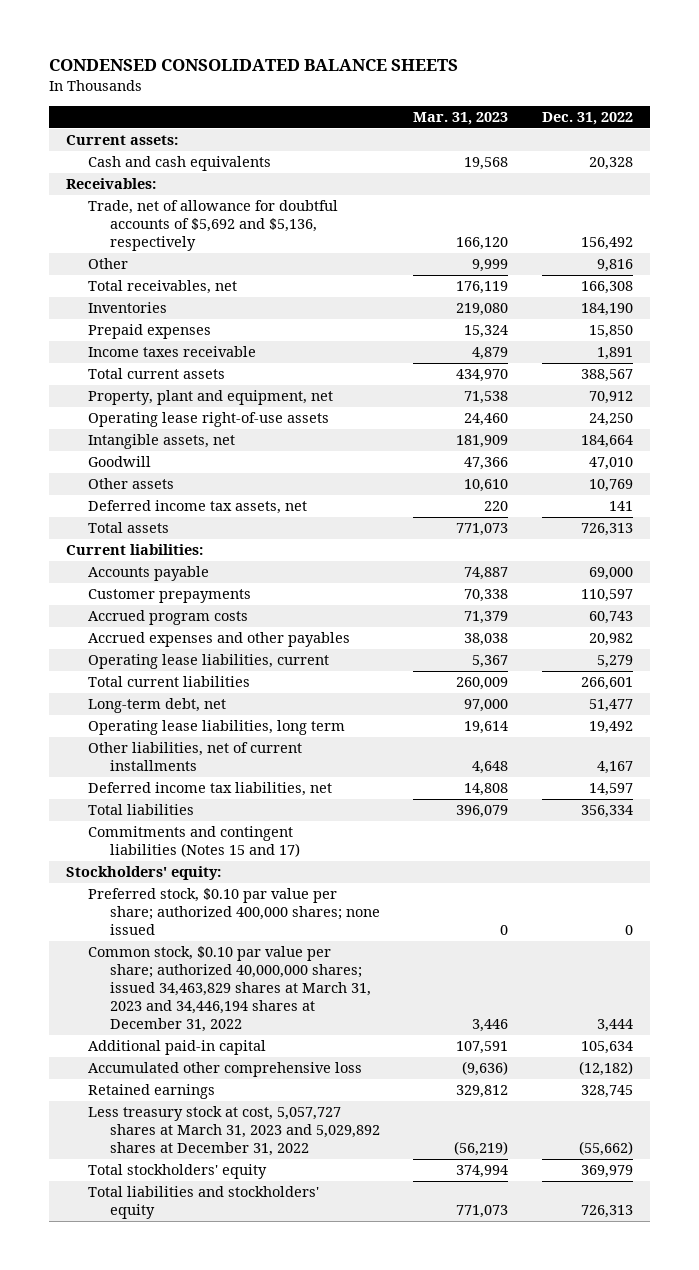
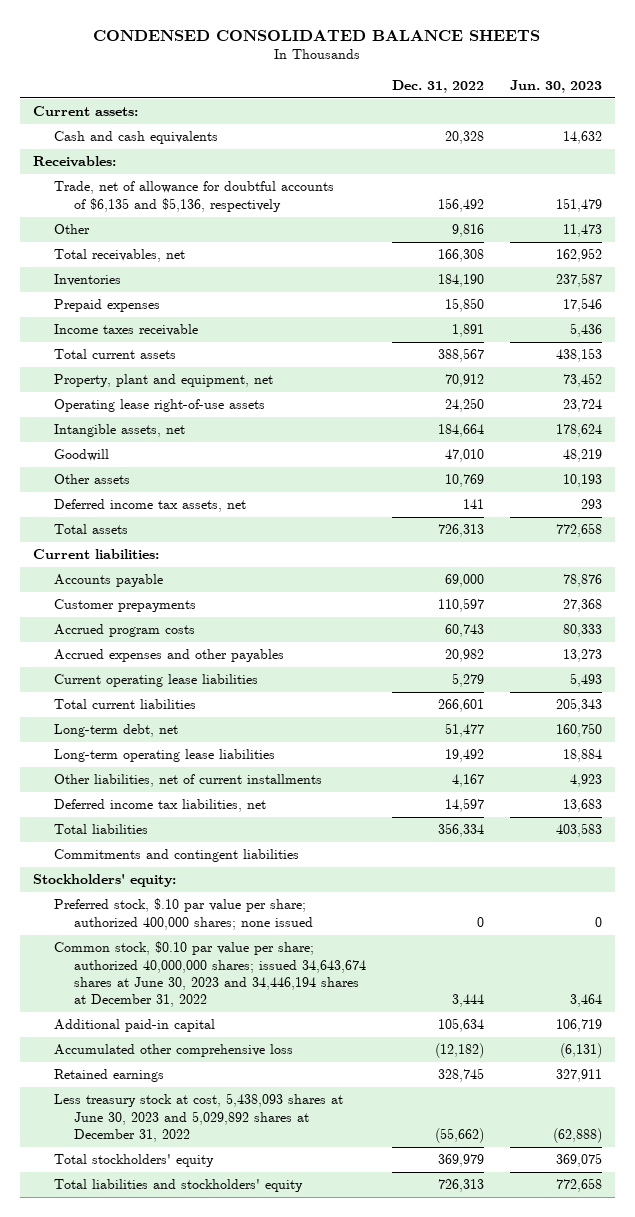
[413,111,509,125] Mar. 31, 2023 -> none
none -> [509,79,602,93] Jun. 30, 2023
[87,200,338,252] Trade, net of allowance for doubtful accounts of $5,692 and $5,136, respectively -> [53,181,334,212] Trade, net of allowance for doubtful accounts of $6,135 and $5,136, respectively
[87,654,329,670] Operating lease liabilities, current -> [53,674,258,688] Current operating lease liabilities
[87,720,345,736] Operating lease liabilities, long term -> [53,749,275,763] Long-term operating lease liabilities
[87,826,300,858] Commitments and contingent liabilities (Notes 15 and 17) -> [53,849,299,863] Commitments and contingent liabilities
[87,888,380,936] Preferred stock, $0.10 par value per share; authorized 400,000 shares; none issued -> [53,898,314,930] Preferred stock, $.10 par value per share; authorized 400,000 shares; none issued
[87,946,371,1032] Common stock, $0.10 par value per share; authorized 40,000,000 shares; issued 34,463,829 shares at March 31, 2023 and 34,446,194 shares at December 31, 2022 -> [53,941,367,1008] Common stock, $0.10 par value per share; authorized 40,000,000 shares; issued 34,643,674 shares at June 30, 2023 and 34,446,194 shares at December 31, 2022
[87,1106,380,1157] Less treasury stock at cost, 5,057,727 shares at March 31, 2023 and 5,029,892 shares at December 31, 2022 -> [53,1093,343,1142] Less treasury stock at cost, 5,438,093 shares at June 30, 2023 and 5,029,892 shares at December 31, 2022

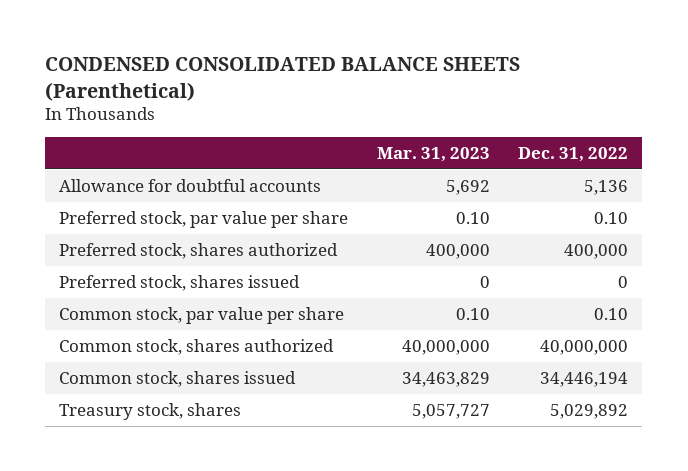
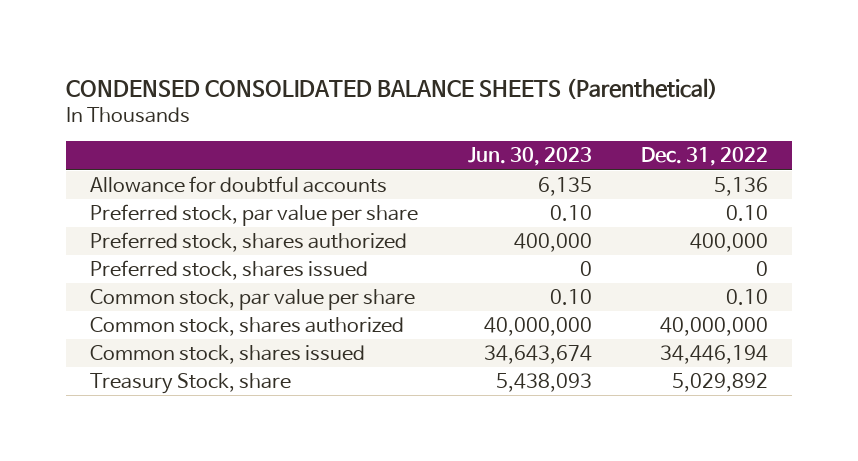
[376,147,490,163] Mar. 31, 2023 -> none
none -> [467,147,592,167] Jun. 30, 2023
[59,402,242,420] Treasury stock, shares -> [90,373,292,395] Treasury Stock, share

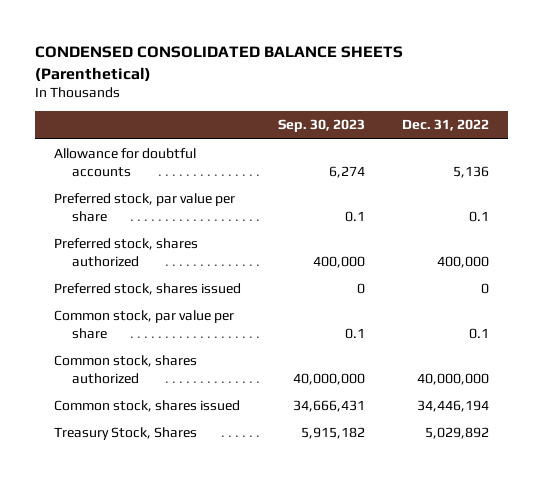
[467,147,592,167] Jun. 30, 2023 -> none
none -> [278,119,366,133] Sep. 30, 2023
[725,205,768,222] 0.10 -> [469,211,490,223] 0.1
[725,289,768,306] 0.10 -> [469,328,490,340] 0.1
[90,373,292,395] Treasury Stock, share -> [53,427,197,441] Treasury Stock, Shares

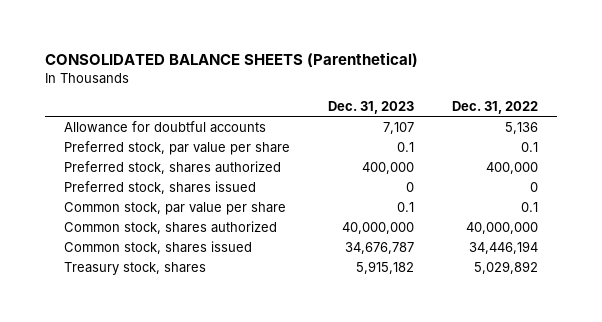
[35,45,404,82] CONDENSED CONSOLIDATED BALANCE SHEETS (Parenthetical) -> [44,52,418,68] CONSOLIDATED BALANCE SHEETS (Parenthetical)
[278,119,366,133] Sep. 30, 2023 -> none
none -> [327,101,414,115] Dec. 31, 2023
[53,427,197,441] Treasury Stock, Shares -> [63,261,206,275] Treasury stock, shares

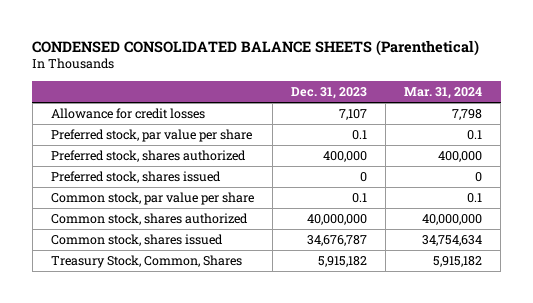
[44,52,418,68] CONSOLIDATED BALANCE SHEETS (Parenthetical) -> [32,39,480,56] CONDENSED CONSOLIDATED BALANCE SHEETS (Parenthetical)
[451,101,538,115] Dec. 31, 2022 -> none
none -> [404,87,483,100] Mar. 31, 2024
[63,120,266,133] Allowance for doubtful accounts -> [50,108,205,120] Allowance for credit losses
[63,261,206,275] Treasury stock, shares -> [50,255,242,269] Treasury Stock, Common, Shares

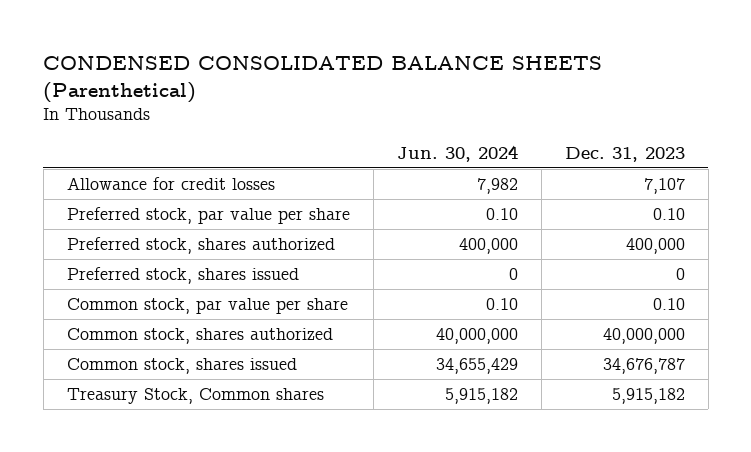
[404,87,483,100] Mar. 31, 2024 -> none
none -> [396,144,518,162] Jun. 30, 2024
[352,130,368,141] 0.1 -> [652,207,685,220] 0.10
[352,193,368,204] 0.1 -> [652,297,685,310] 0.10
[50,255,242,269] Treasury Stock, Common, Shares -> [66,387,324,404] Treasury Stock, Common shares

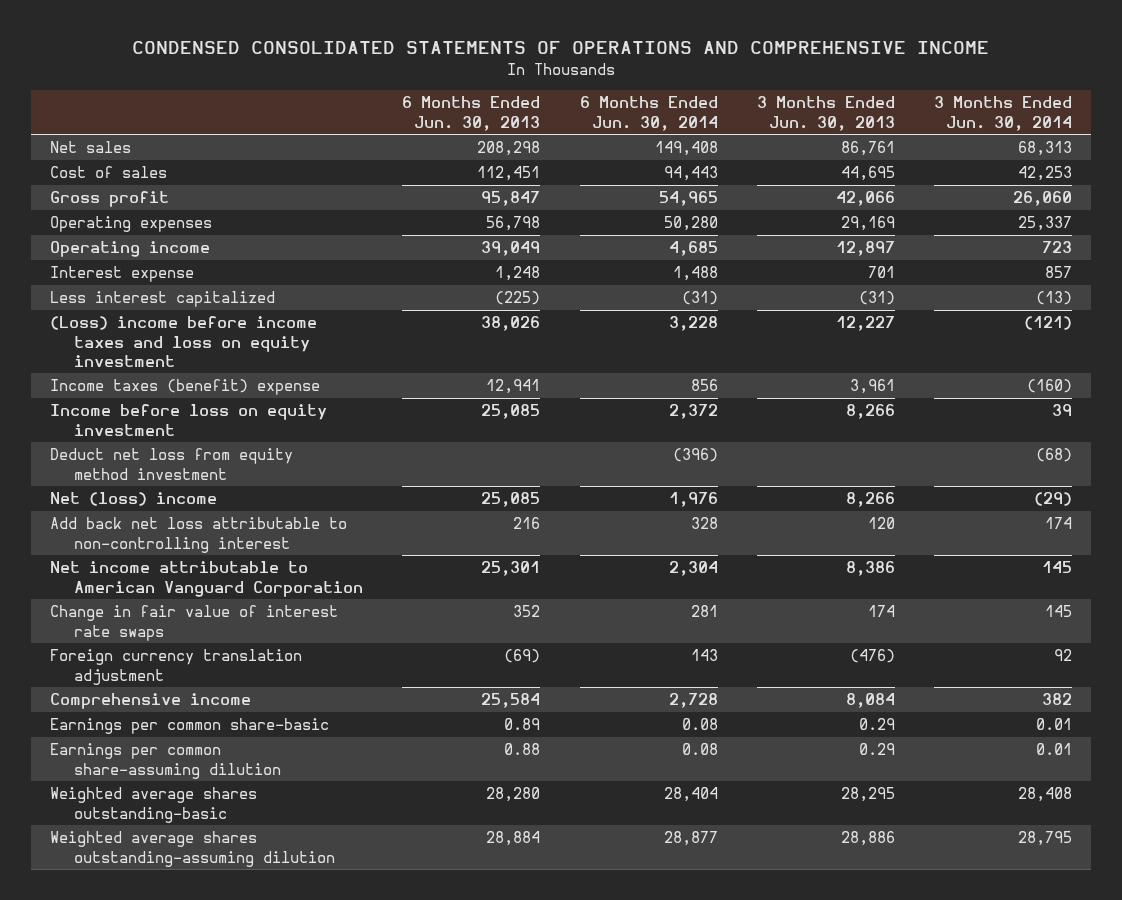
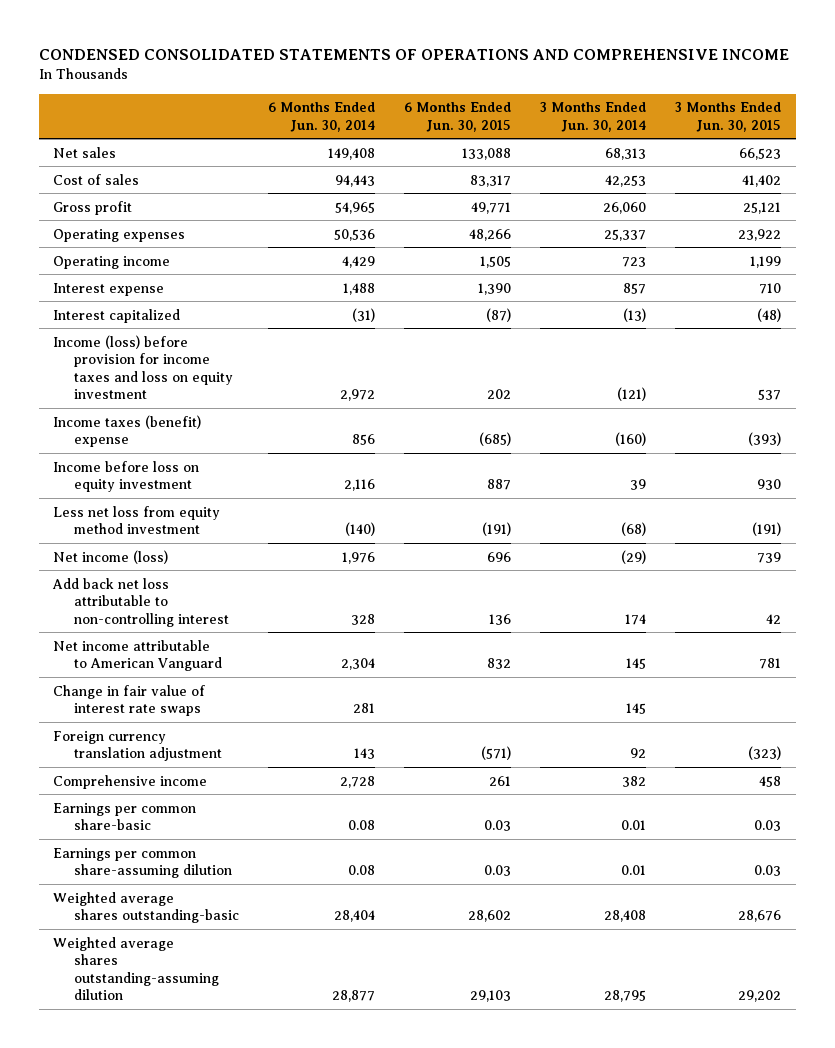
[402,96,541,131] 6 Months Ended Jun. 30, 2013 -> none
[756,96,895,131] 3 Months Ended Jun. 30, 2013 -> none
none -> [404,102,512,132] 6 Months Ended Jun. 30, 2015
none -> [675,102,782,132] 3 Months Ended Jun. 30, 2015
[663,216,718,232] 50,280 -> [334,228,376,241] 50,536
[668,241,718,257] 4,685 -> [342,255,376,268] 4,429
[50,291,276,308] Less interest capitalized -> [53,308,181,323] Interest capitalized
[50,316,318,367] (Loss) income before income taxes and loss on equity investment -> [53,334,233,399] Income (loss) before provision for income taxes and loss on equity investment
[668,316,718,332] 3,228 -> [340,388,376,401] 2,972
[668,404,718,420] 2,372 -> [344,479,376,492] 2,116
[50,448,294,480] Deduct net loss from equity method investment -> [53,505,221,535] Less net loss from equity method investment
[672,448,718,463] (396) -> [345,522,376,537] (140)
[50,492,218,507] Net (loss) income -> [53,549,169,564] Net income (loss)
[50,561,364,597] Net income attributable to American Vanguard Corporation -> [53,639,222,672] Net income attributable to American Vanguard

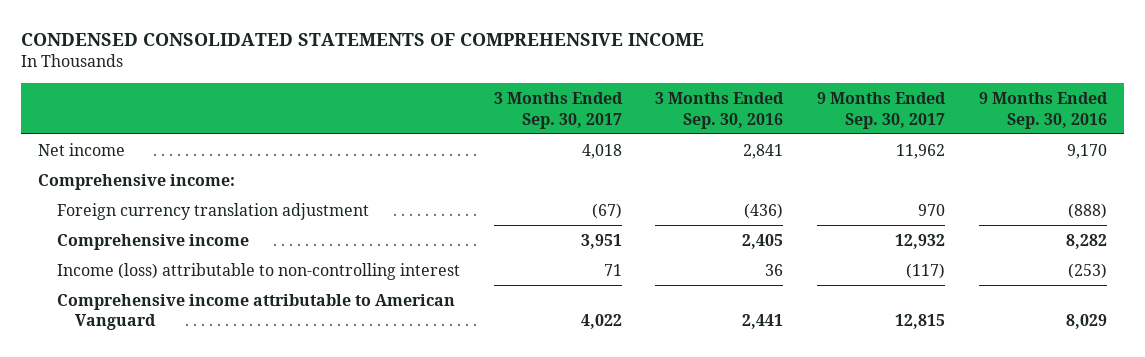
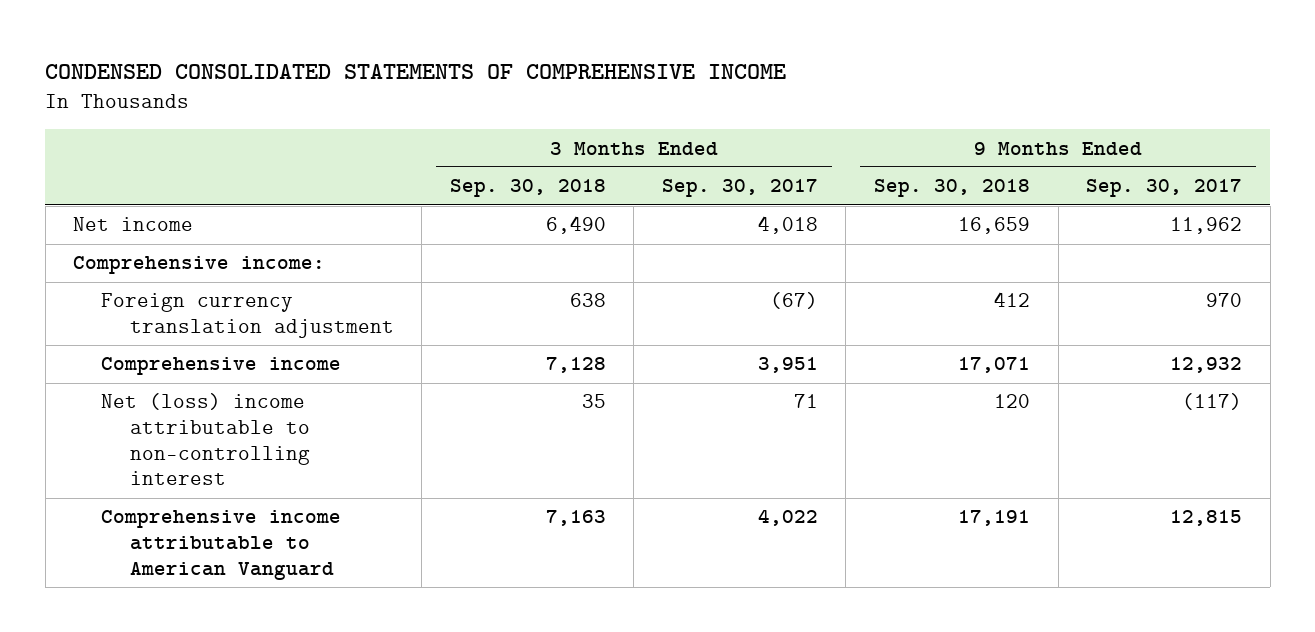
[655,91,785,129] 3 Months Ended Sep. 30, 2016 -> none
[979,91,1109,129] 9 Months Ended Sep. 30, 2016 -> none
none -> [449,179,606,198] Sep. 30, 2018
none -> [874,179,1031,198] Sep. 30, 2018
[56,262,460,280] Income (loss) attributable to non-controlling interest -> [101,393,310,486] Net (loss) income attributable to non-controlling interest

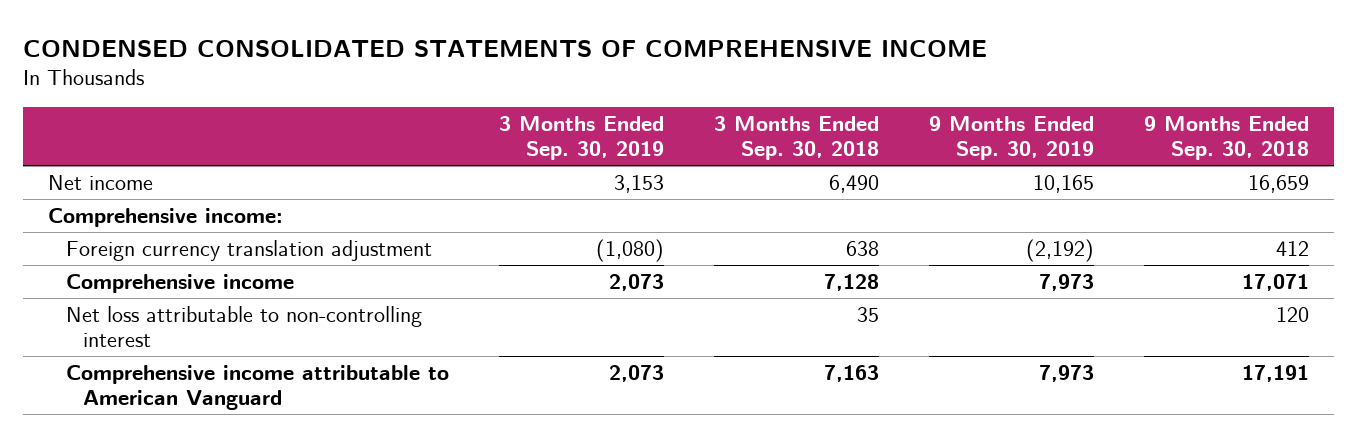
[661,179,818,198] Sep. 30, 2017 -> none
[1086,179,1243,198] Sep. 30, 2017 -> none
none -> [498,115,664,160] 3 Months Ended Sep. 30, 2019
none -> [929,115,1095,160] 9 Months Ended Sep. 30, 2019
[101,393,310,486] Net (loss) income attributable to non-controlling interest -> [65,306,422,348] Net loss attributable to non-controlling interest

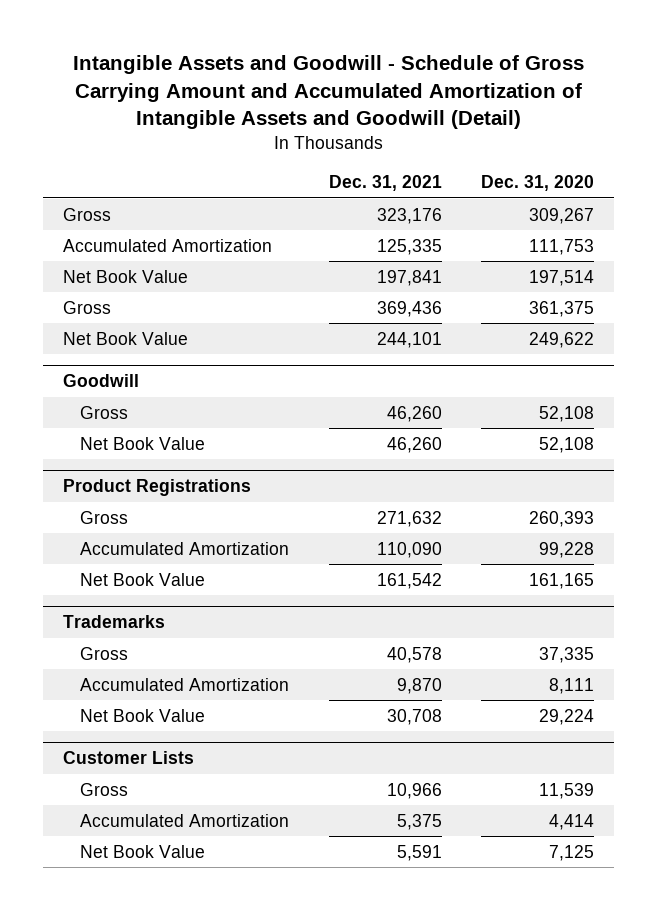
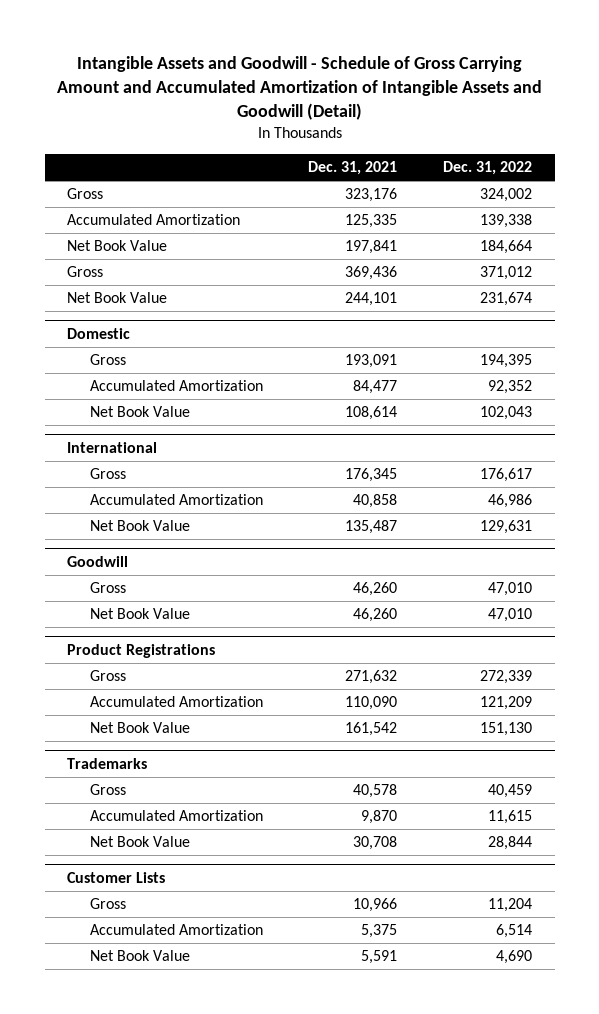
[481,175,595,192] Dec. 31, 2020 -> none
none -> [442,161,532,176] Dec. 31, 2022
none -> [67,327,131,339] Domestic
none -> [89,354,126,366] Gross
none -> [89,380,263,392] Accumulated Amortization
none -> [89,406,190,418] Net Book Value
none -> [67,441,158,453] International
none -> [89,468,126,480] Gross
none -> [89,494,263,506] Accumulated Amortization
none -> [89,520,190,532] Net Book Value

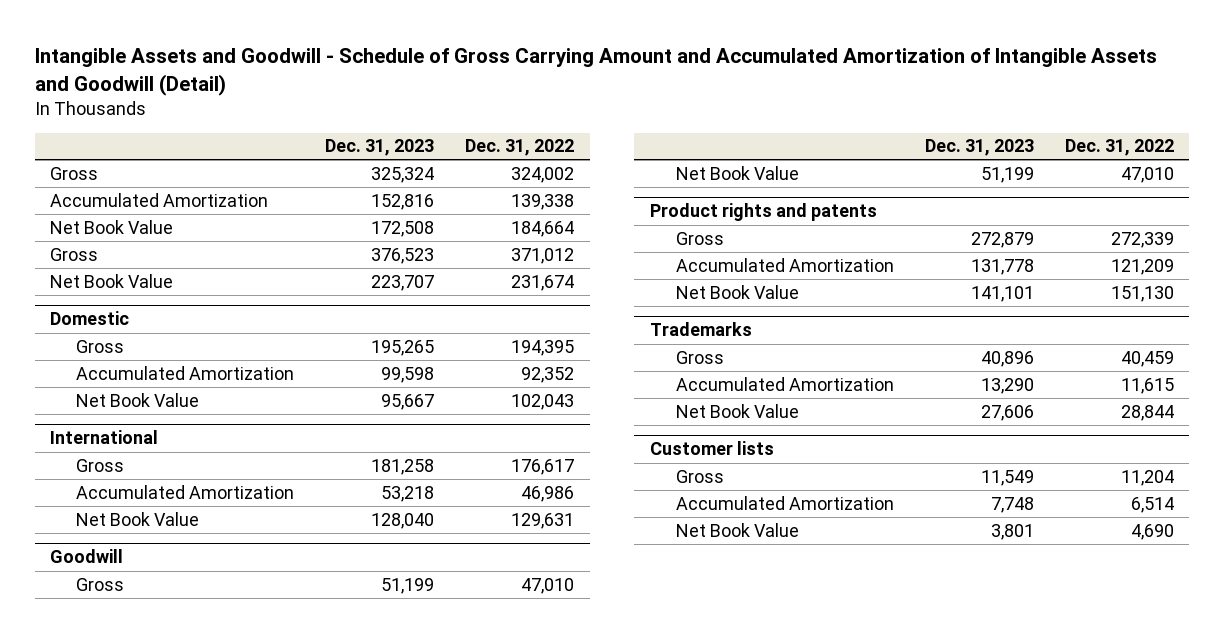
[308,161,398,176] Dec. 31, 2021 -> none
none -> [325,139,435,157] Dec. 31, 2023
[67,643,216,658] Product Registrations -> none
none -> [649,203,877,222] Product rights and patents
[67,871,166,883] Customer Lists -> [649,441,774,456] Customer lists

